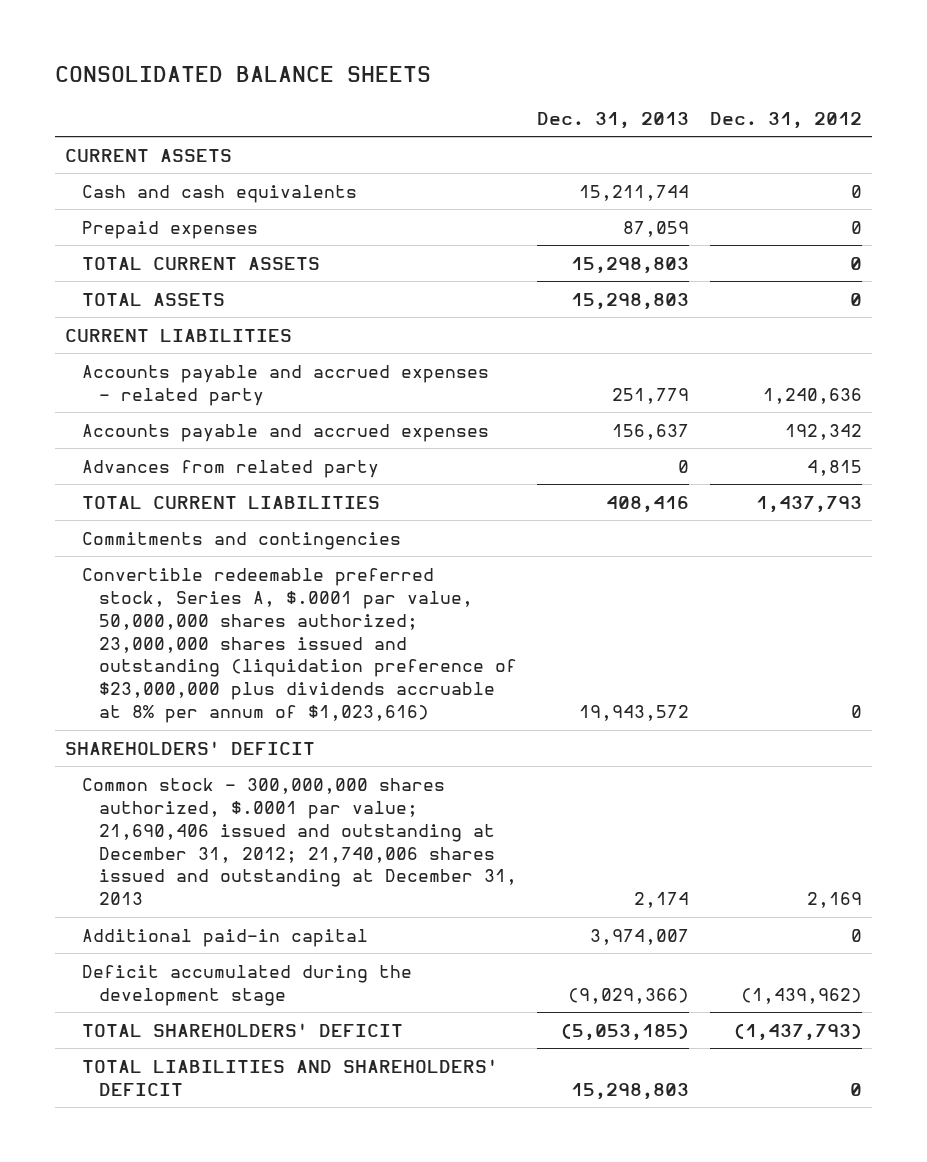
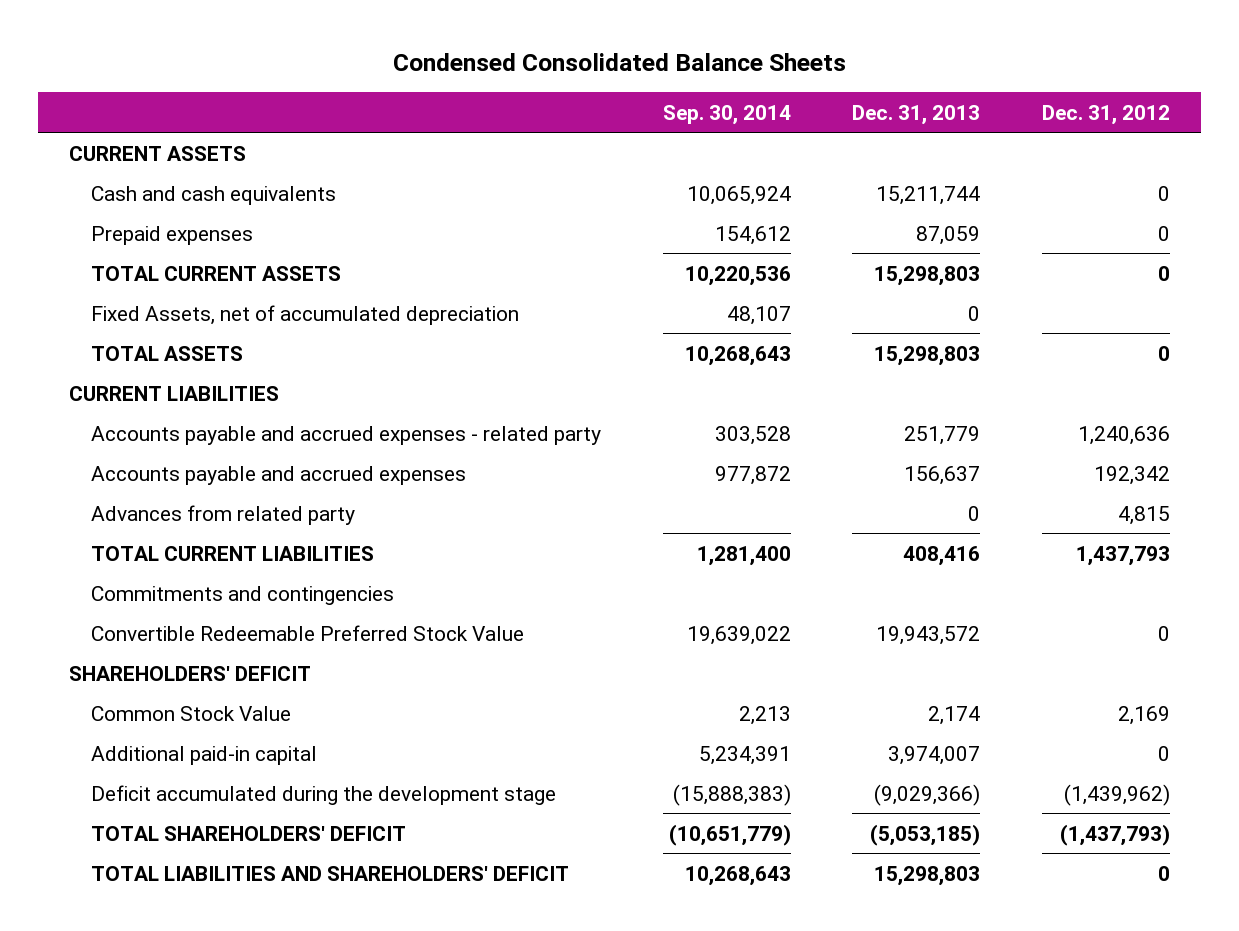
[55,66,432,83] CONSOLIDATED BALANCE SHEETS -> [392,52,846,71] Condensed Consolidated Balance Sheets
none -> [662,104,791,125] Sep. 30, 2014
none -> [91,304,520,325] Fixed Assets, net of accumulated depreciation
[82,567,517,724] Convertible redeemable preferred stock, Series A, $.0001 par value, 50,000,000 shares authorized; 23,000,000 shares issued and outstanding (liquidation preference of $23,000,000 plus dividends accruable at 8% per annum of $1,023,616) -> [91,624,525,641] Convertible Redeemable Preferred Stock Value
[82,777,517,906] Common stock - 300,000,000 shares authorized, $.0001 par value; 21,690,406 issued and outstanding at December 31, 2012; 21,740,006 shares issued and outstanding at December 31, 2013 -> [91,705,292,721] Common Stock Value

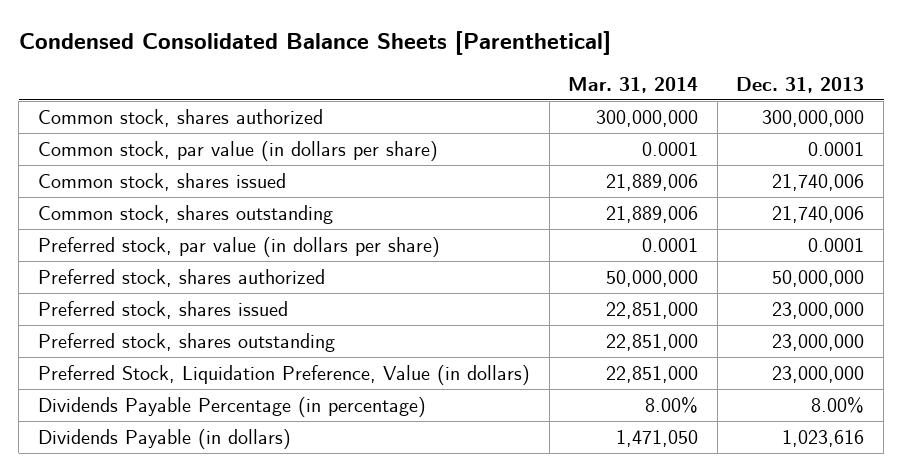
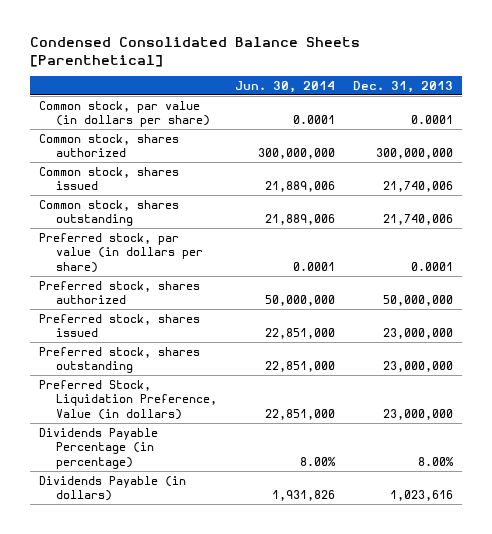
[568,76,699,93] Mar. 31, 2014 -> none
none -> [235,80,336,93] Jun. 30, 2014
[37,108,323,127] Common stock, shares authorized -> [38,133,179,158] Common stock, shares authorized

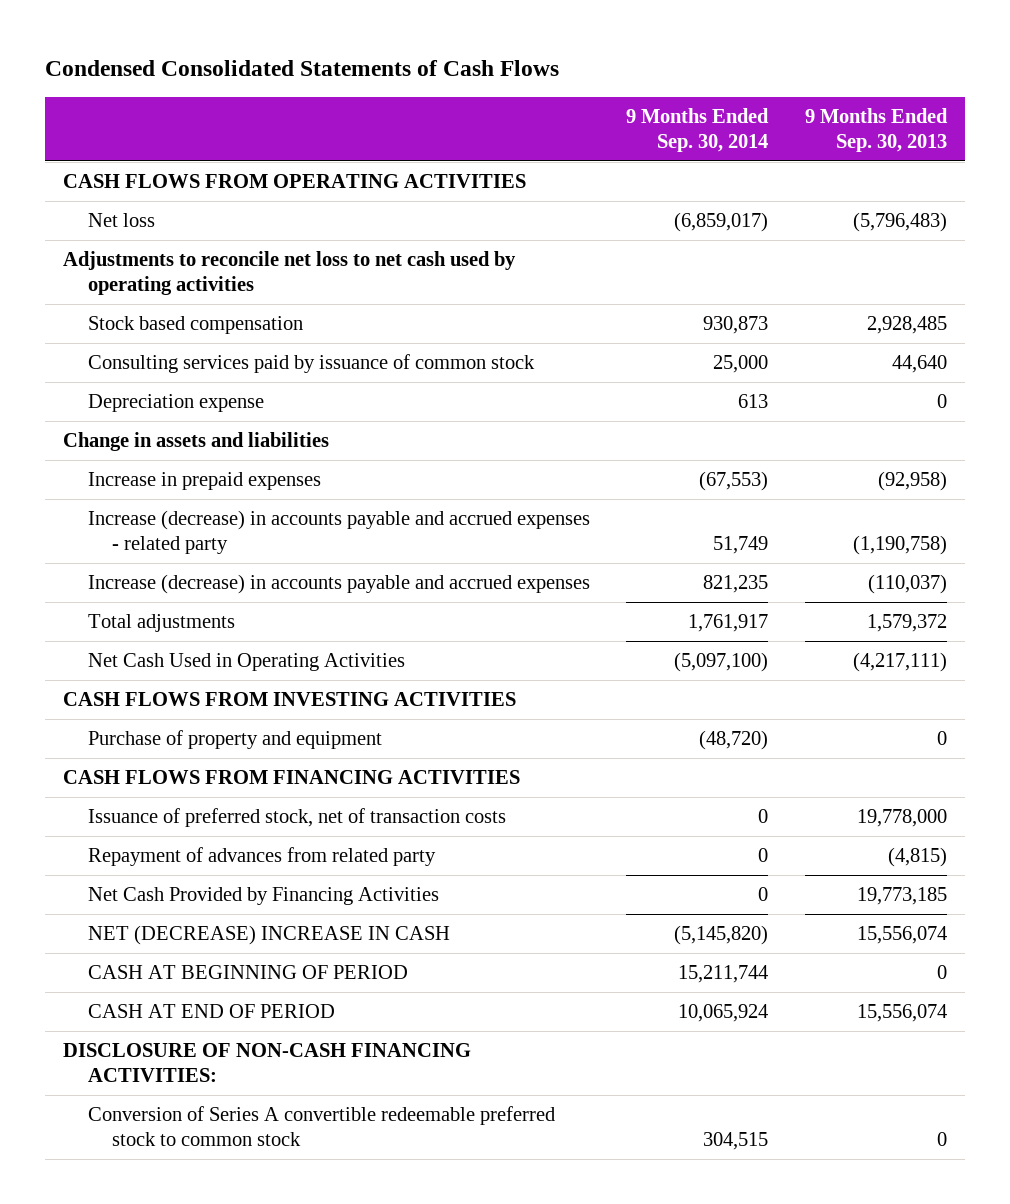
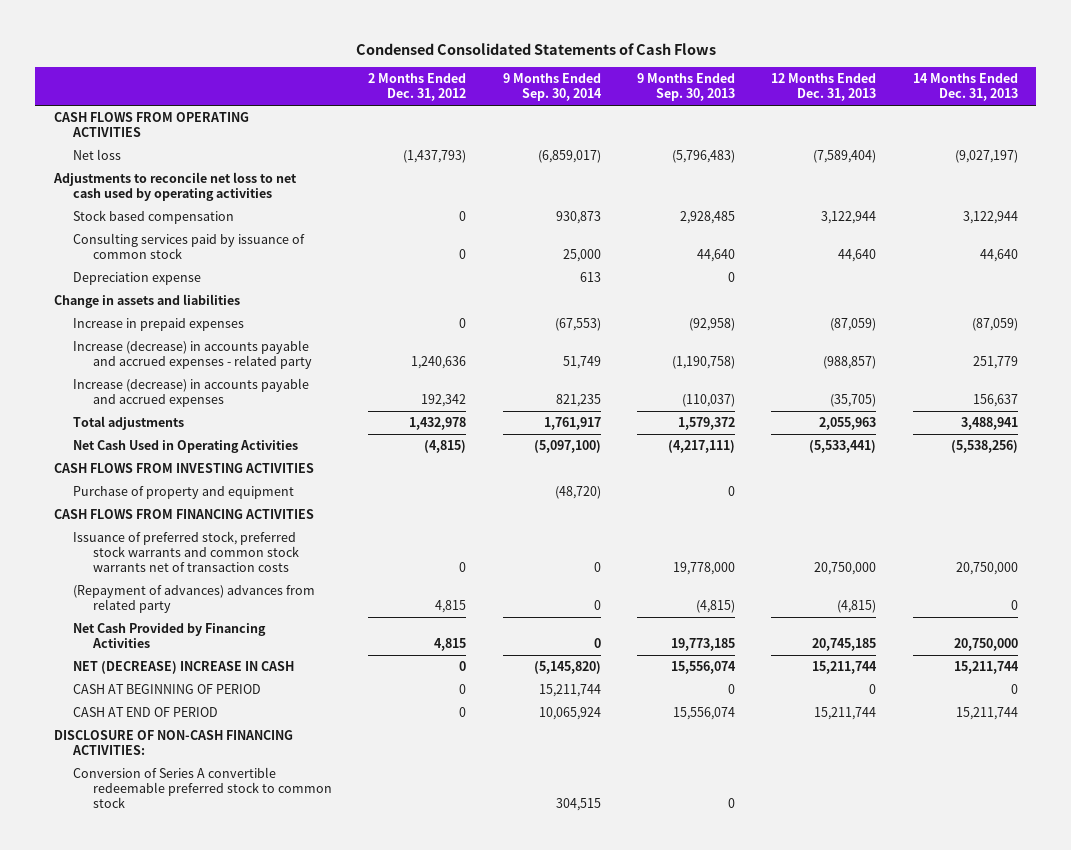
none -> [368,73,467,101] 2 Months Ended Dec. 31, 2012
none -> [771,73,877,101] 12 Months Ended Dec. 31, 2013
none -> [912,73,1018,101] 14 Months Ended Dec. 31, 2013
[87,808,506,828] Issuance of preferred stock, net of transaction costs -> [73,531,299,572] Issuance of preferred stock, preferred stock warrants and common stock warrants net of transaction costs
[87,847,436,867] Repayment of advances from related party -> [73,585,316,614] (Repayment of advances) advances from related party

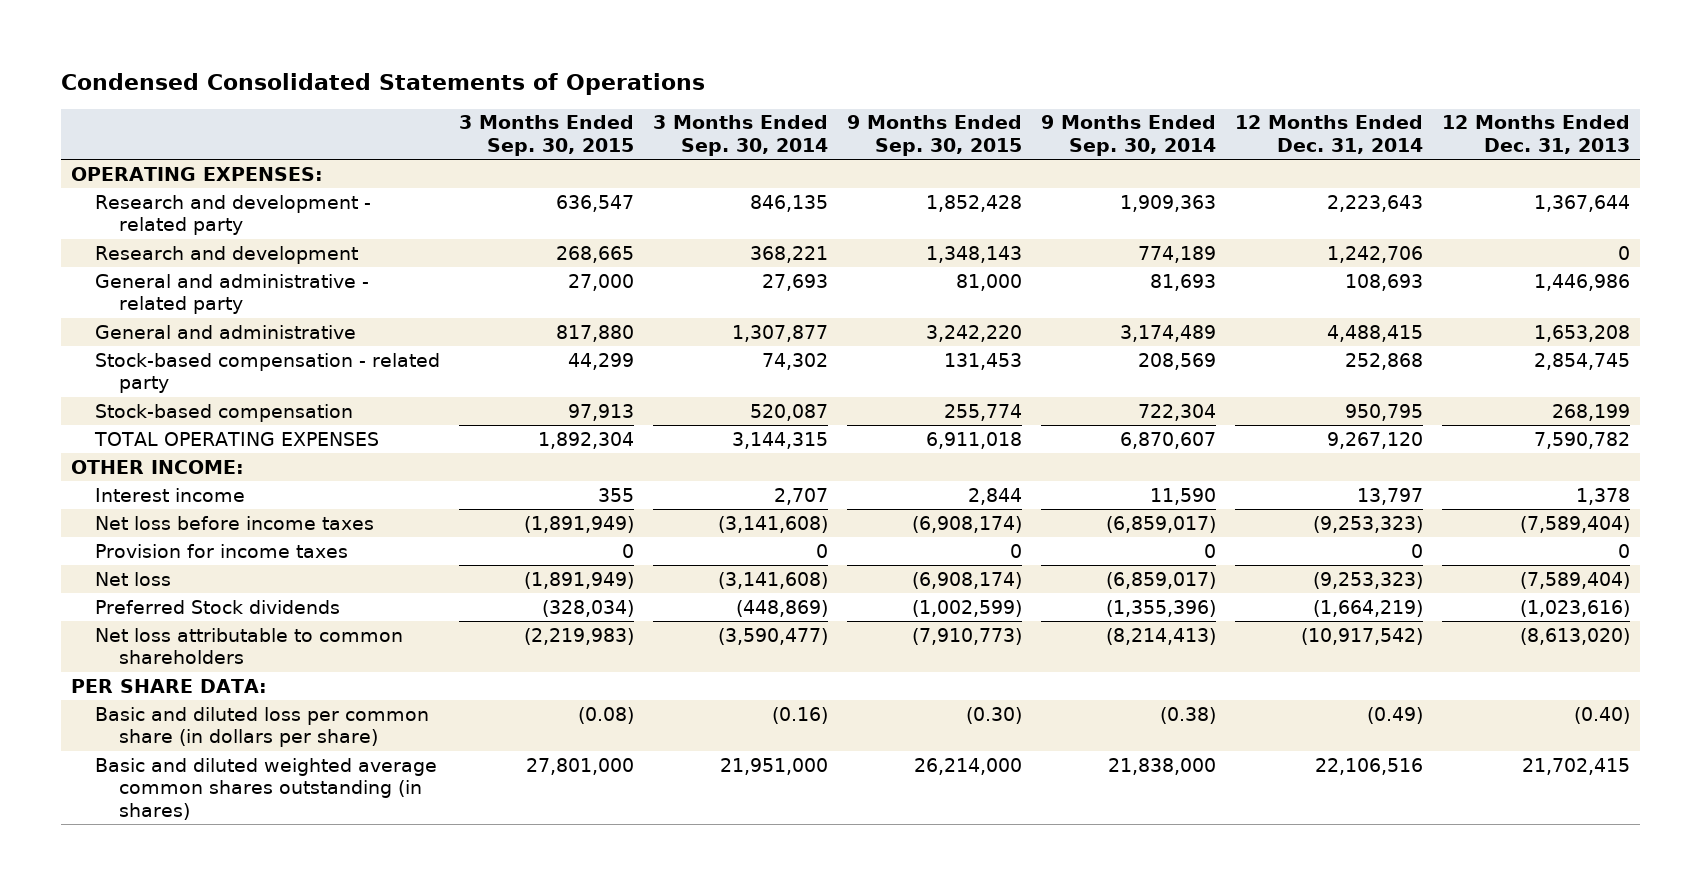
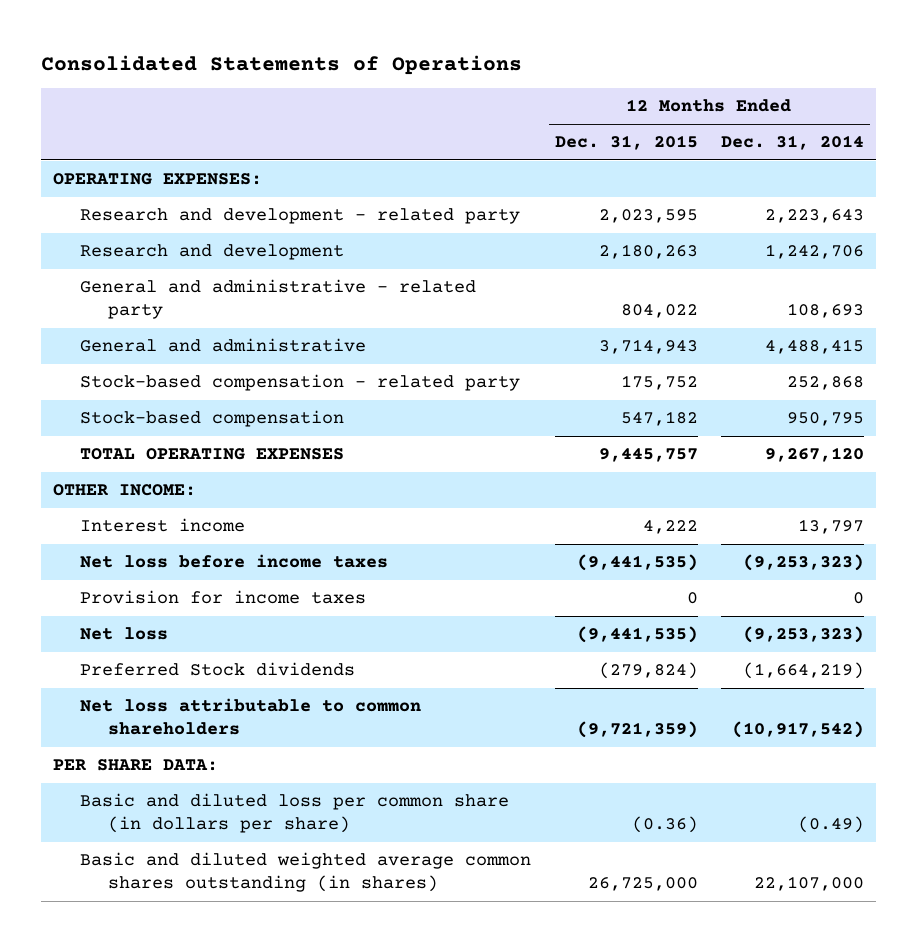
[61,73,706,96] Condensed Consolidated Statements of Operations -> [41,54,523,75] Consolidated Statements of Operations
[459,115,635,156] 3 Months Ended Sep. 30, 2015 -> none
[653,115,829,156] 3 Months Ended Sep. 30, 2014 -> none
[847,115,1023,156] 9 Months Ended Sep. 30, 2015 -> none
[1041,115,1217,156] 9 Months Ended Sep. 30, 2014 -> none
[1442,115,1631,154] 12 Months Ended Dec. 31, 2013 -> none
none -> [554,135,698,151] Dec. 31, 2015
[1315,757,1424,775] 22,106,516 -> [754,876,865,892] 22,107,000

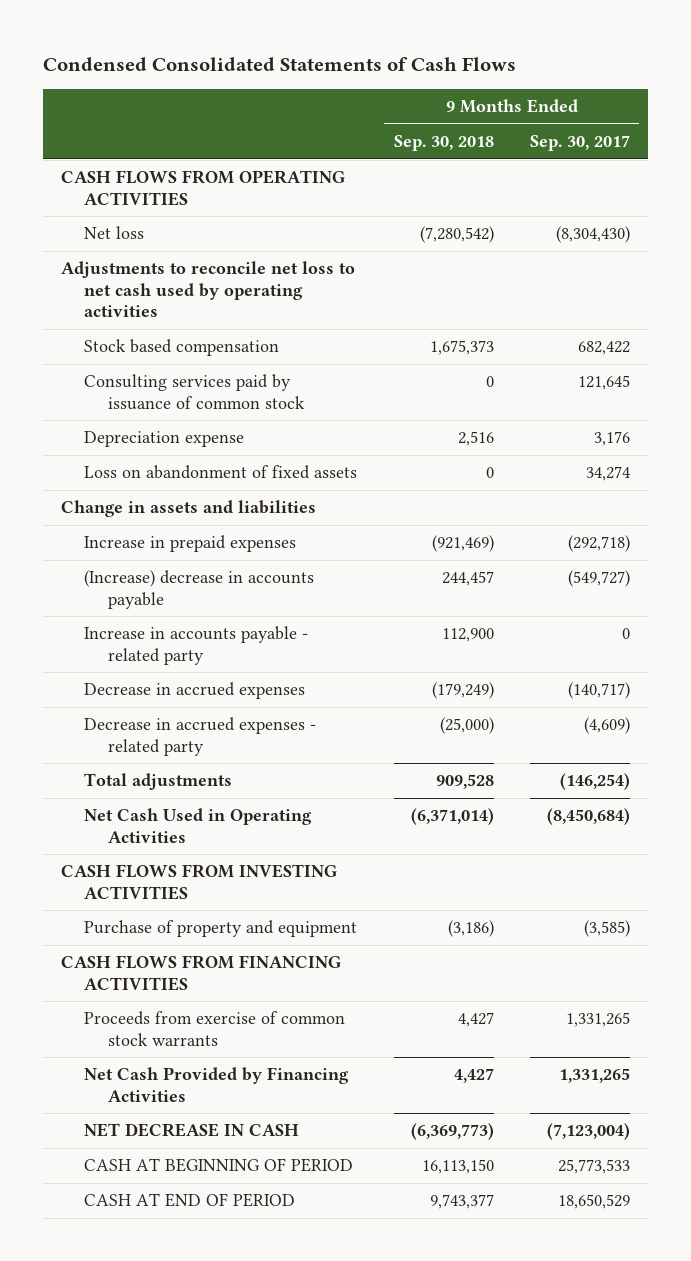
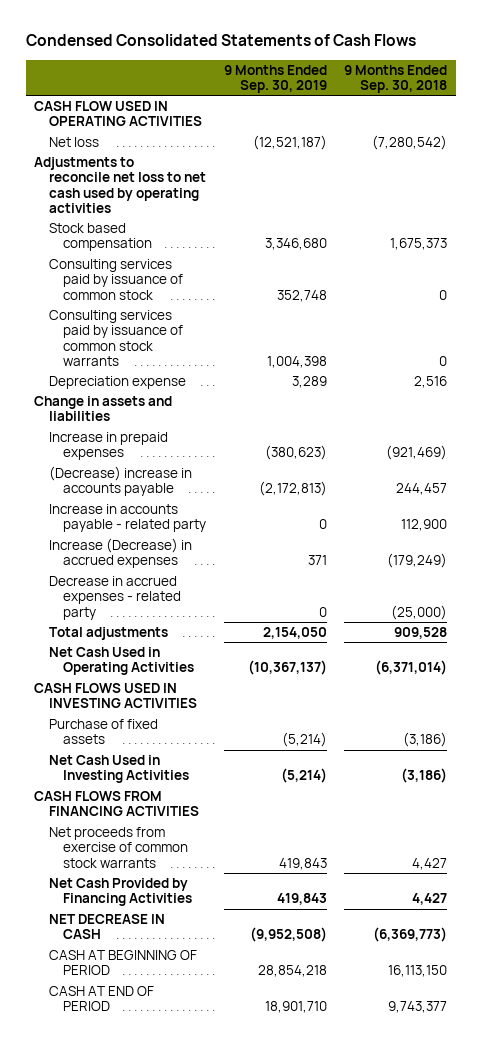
[529,135,630,152] Sep. 30, 2017 -> none
none -> [223,64,327,93] 9 Months Ended Sep. 30, 2019
[61,170,346,206] CASH FLOWS FROM OPERATING ACTIVITIES -> [34,100,202,127] CASH FLOW USED IN OPERATING ACTIVITIES
none -> [48,309,184,367] Consulting services paid by issuance of common stock warrants
[84,465,358,480] Loss on abandonment of fixed assets -> none
[84,570,315,609] (Increase) decrease in accounts payable -> [48,465,192,497] (Decrease) increase in accounts payable
[84,682,306,700] Decrease in accrued expenses -> [48,537,192,569] Increase (Decrease) in accrued expenses
[61,864,338,900] CASH FLOWS FROM INVESTING ACTIVITIES -> [34,682,197,709] CASH FLOWS USED IN INVESTING ACTIVITIES
[84,920,358,938] Purchase of property and equipment -> [48,718,158,745] Purchase of fixed assets
none -> [48,754,190,784] Net Cash Used in Investing Activities
[84,1011,346,1046] Proceeds from exercise of common stock warrants -> [48,826,189,868] Net proceeds from exercise of common stock warrants

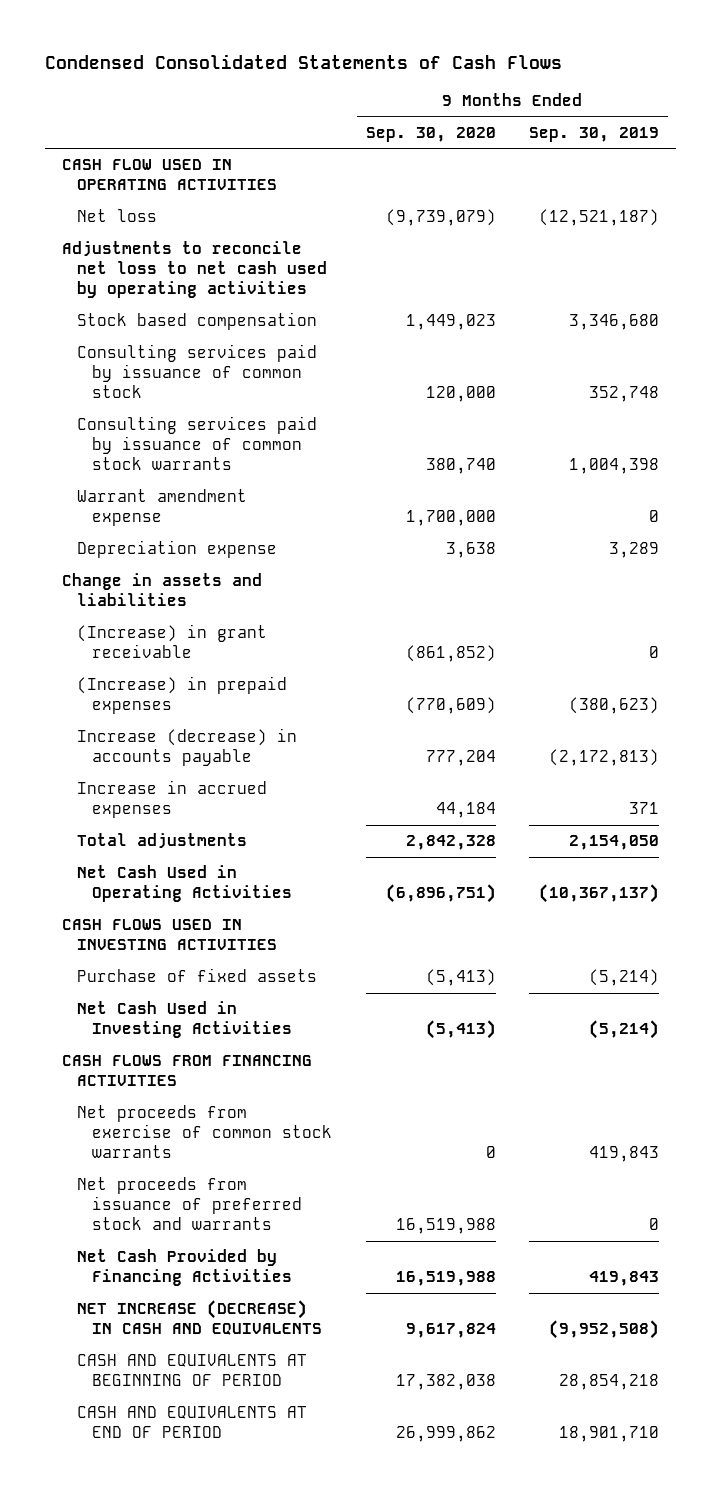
[344,64,448,93] 9 Months Ended Sep. 30, 2018 -> none
none -> [365,127,496,143] Sep. 30, 2020
none -> [76,489,247,527] Warrant amendment expense
[48,503,207,533] Increase in accounts payable - related party -> none
[48,575,182,620] Decrease in accrued expenses - related party -> none
none -> [76,624,267,659] (Increase) in grant receivable
[48,431,168,461] Increase in prepaid expenses -> [76,676,287,715] (Increase) in prepaid expenses
[48,465,192,497] (Decrease) increase in accounts payable -> [76,728,297,767] Increase (decrease) in accounts payable
[48,537,192,569] Increase (Decrease) in accrued expenses -> [76,780,267,819] Increase in accrued expenses
none -> [76,1177,302,1231] Net proceeds from issuance of preferred stock and warrants
[48,913,165,940] NET DECREASE IN CASH -> [76,1300,322,1336] NET INCREASE (DECREASE) IN CASH AND EQUIVALENTS
[48,949,197,976] CASH AT BEGINNING OF PERIOD -> [76,1354,307,1387] CASH AND EQUIVALENTS AT BEGINNING OF PERIOD
[48,985,154,1012] CASH AT END OF PERIOD -> [76,1406,307,1439] CASH AND EQUIVALENTS AT END OF PERIOD

